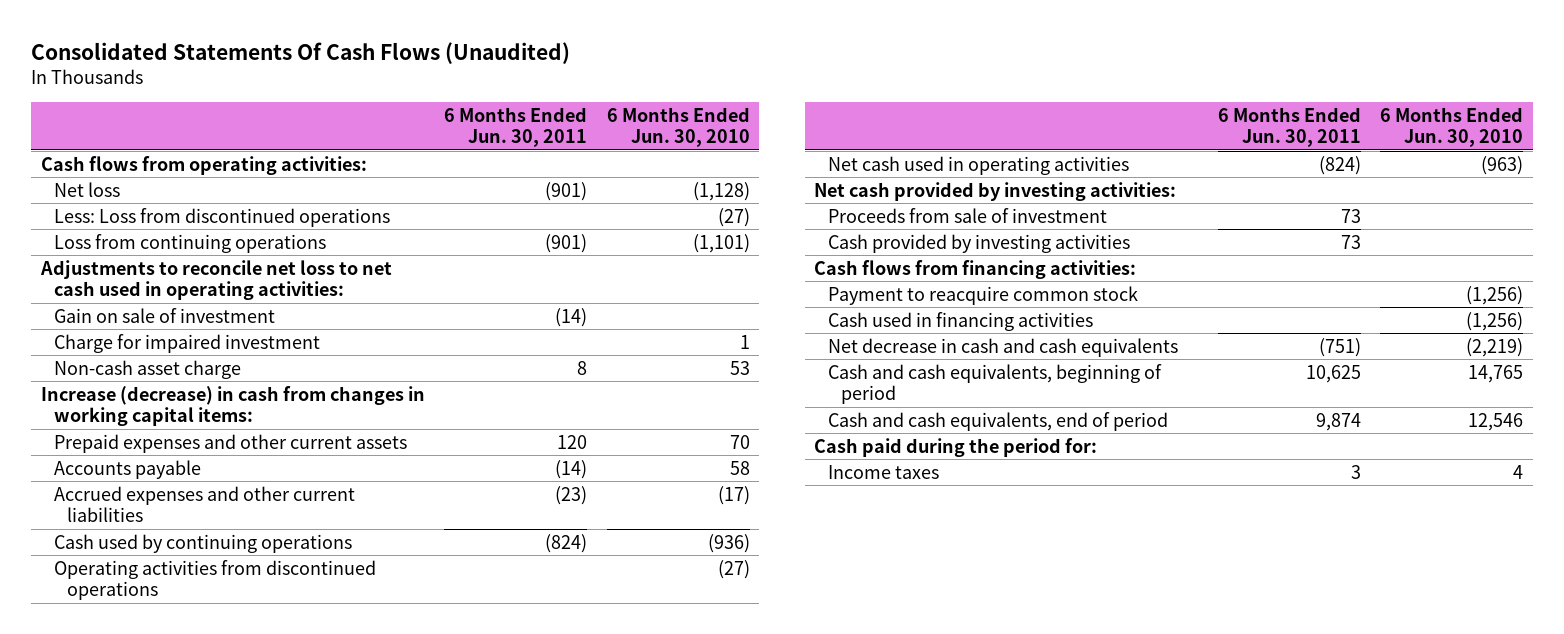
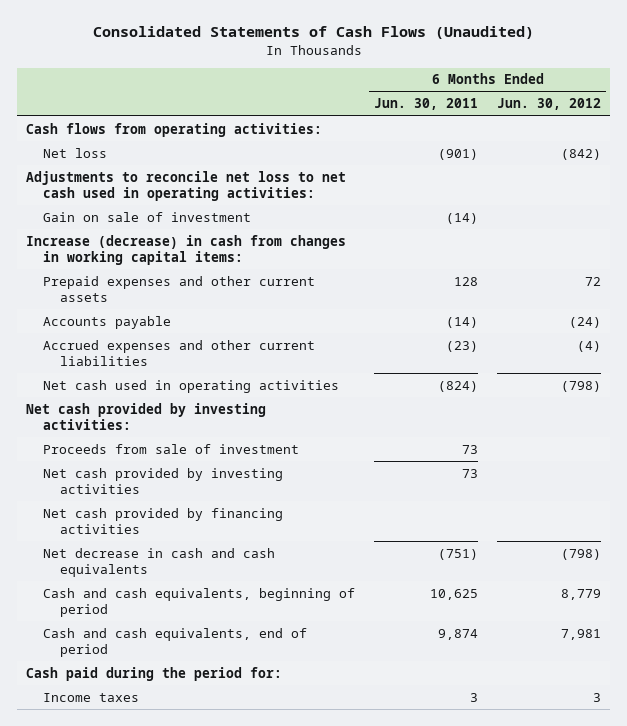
[31,41,571,64] Consolidated Statements Of Cash Flows (Unaudited) -> [92,26,534,40] Consolidated Statements of Cash Flows (Unaudited)
[606,107,750,148] 6 Months Ended Jun. 30, 2010 -> none
none -> [496,98,601,111] Jun. 30, 2012
[54,207,391,227] Less: Loss from discontinued operations -> none
[54,233,327,253] Loss from continuing operations -> none
[54,333,321,353] Charge for impaired investment -> none
[54,359,242,379] Non-cash asset charge -> none
[557,434,588,449] 120 -> [454,276,479,286] 128
[54,533,353,553] Cash used by continuing operations -> none
[54,559,377,600] Operating activities from discontinued operations -> none
[814,259,1137,279] Cash flows from financing activities: -> none
[827,285,1138,305] Payment to reacquire common stock -> none
[827,233,1130,253] Cash provided by investing activities -> [43,467,284,494] Net cash provided by investing activities
[827,311,1093,331] Cash used in financing activities -> [43,507,284,534] Net cash provided by financing activities

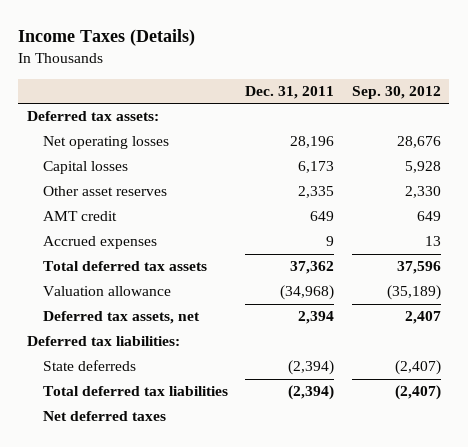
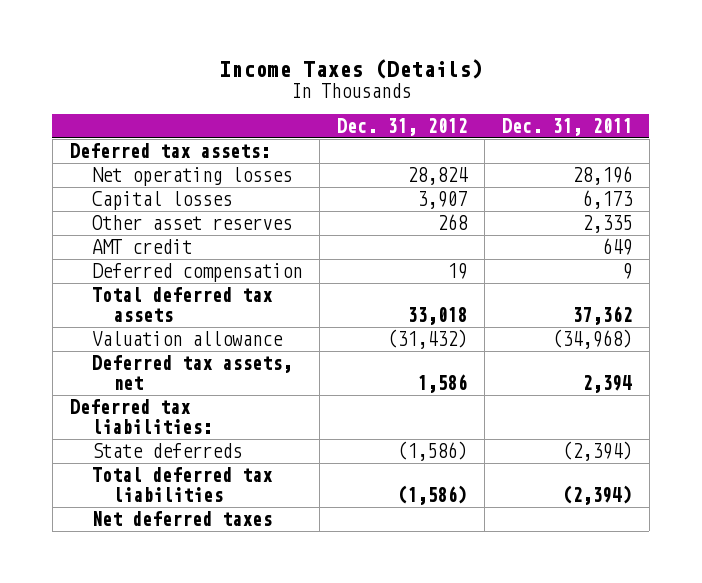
[351,86,441,100] Sep. 30, 2012 -> none
none -> [336,117,467,136] Dec. 31, 2012
[42,236,157,250] Accrued expenses -> none
none -> [91,263,302,283] Deferred compensation

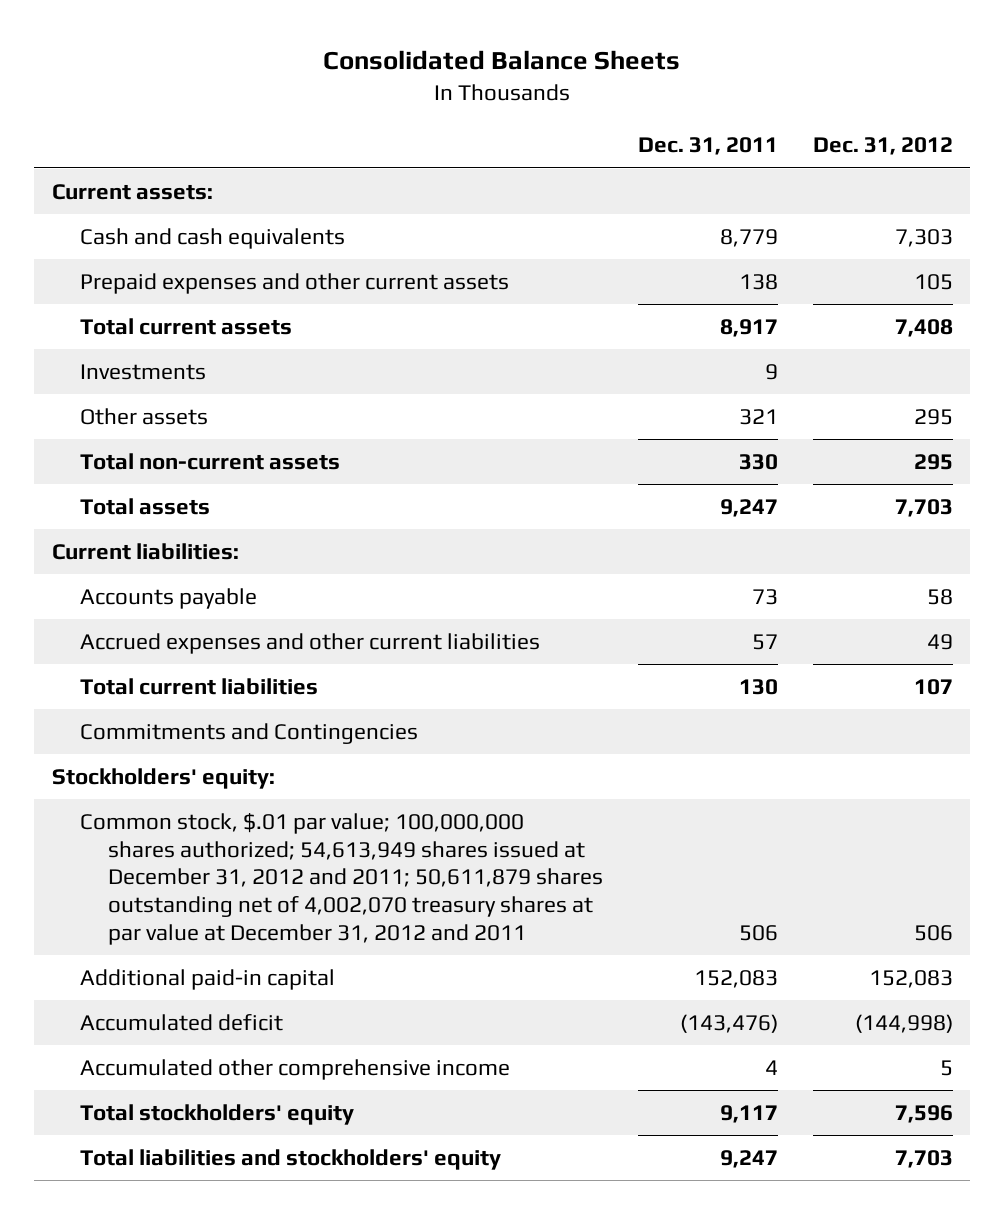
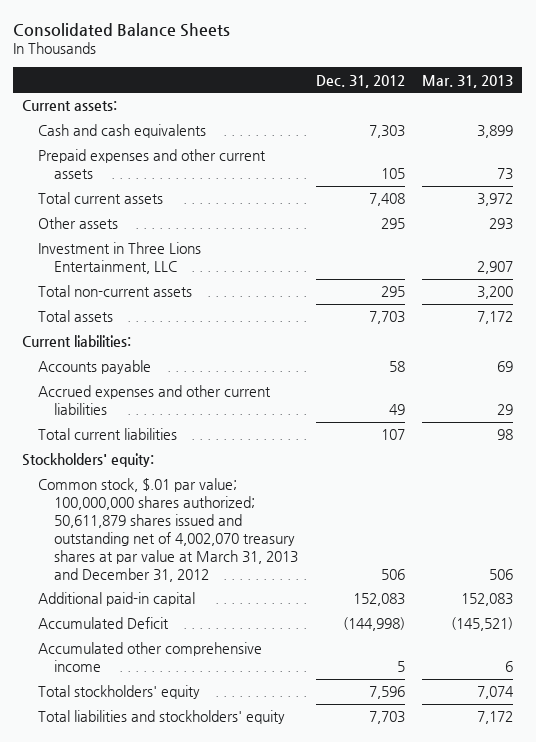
[638,137,779,156] Dec. 31, 2011 -> none
none -> [422,74,514,88] Mar. 31, 2013
[80,364,207,381] Investments -> none
none -> [38,242,202,275] Investment in Three Lions Entertainment, LLC
[80,723,419,745] Commitments and Contingencies -> none
[80,813,604,945] Common stock, $.01 par value; 100,000,000 shares authorized; 54,613,949 shares issued at December 31, 2012 and 2011; 50,611,879 shares outstanding net of 4,002,070 treasury shares at par value at December 31, 2012 and 2011 -> [38,478,299,582] Common stock, $.01 par value; 100,000,000 shares authorized; 50,611,879 shares issued and outstanding net of 4,002,070 treasury shares at par value at March 31, 2013 and December 31, 2012
[80,1014,284,1032] Accumulated deficit -> [38,617,170,630] Accumulated Deficit

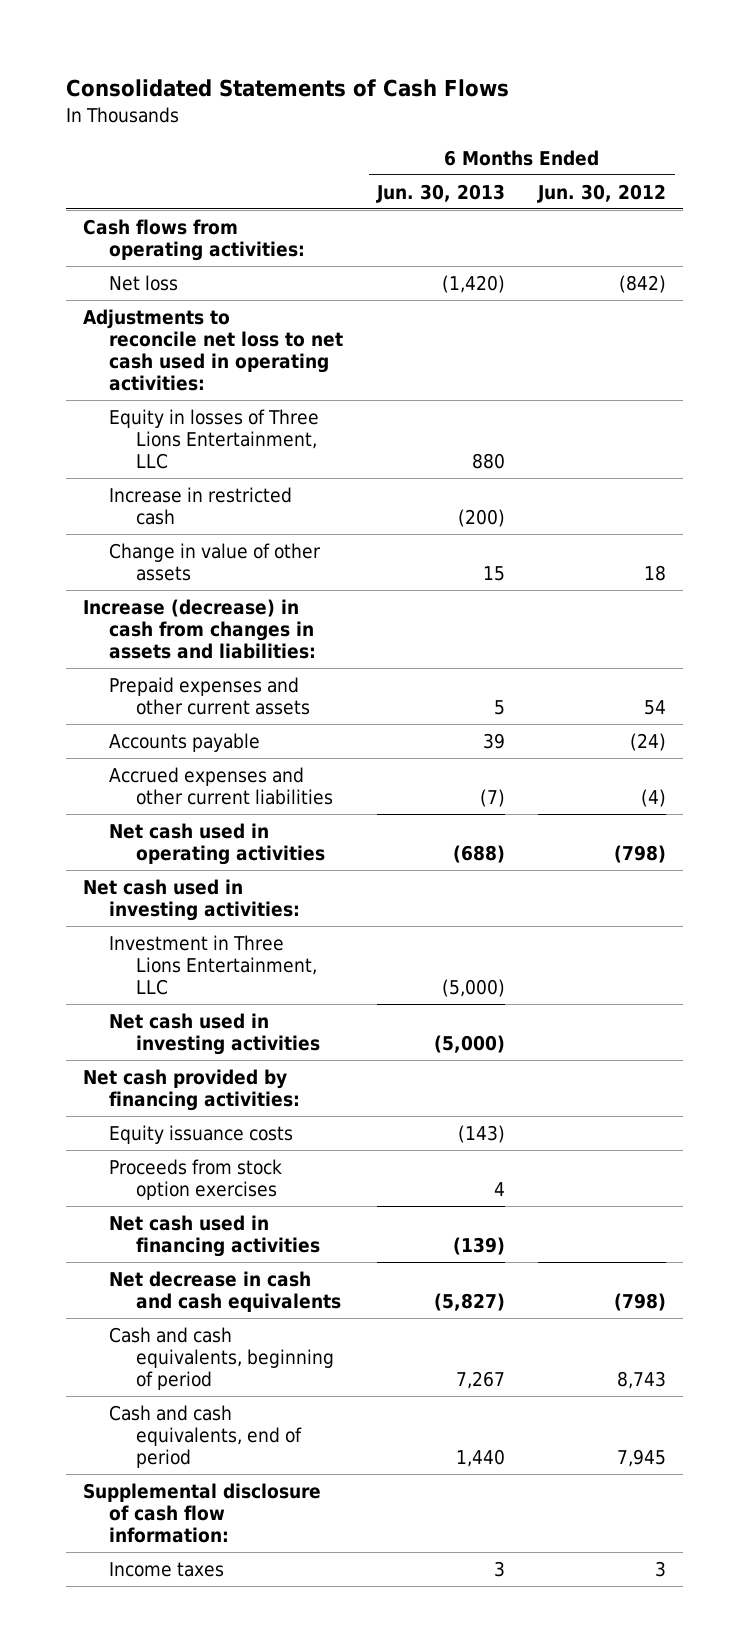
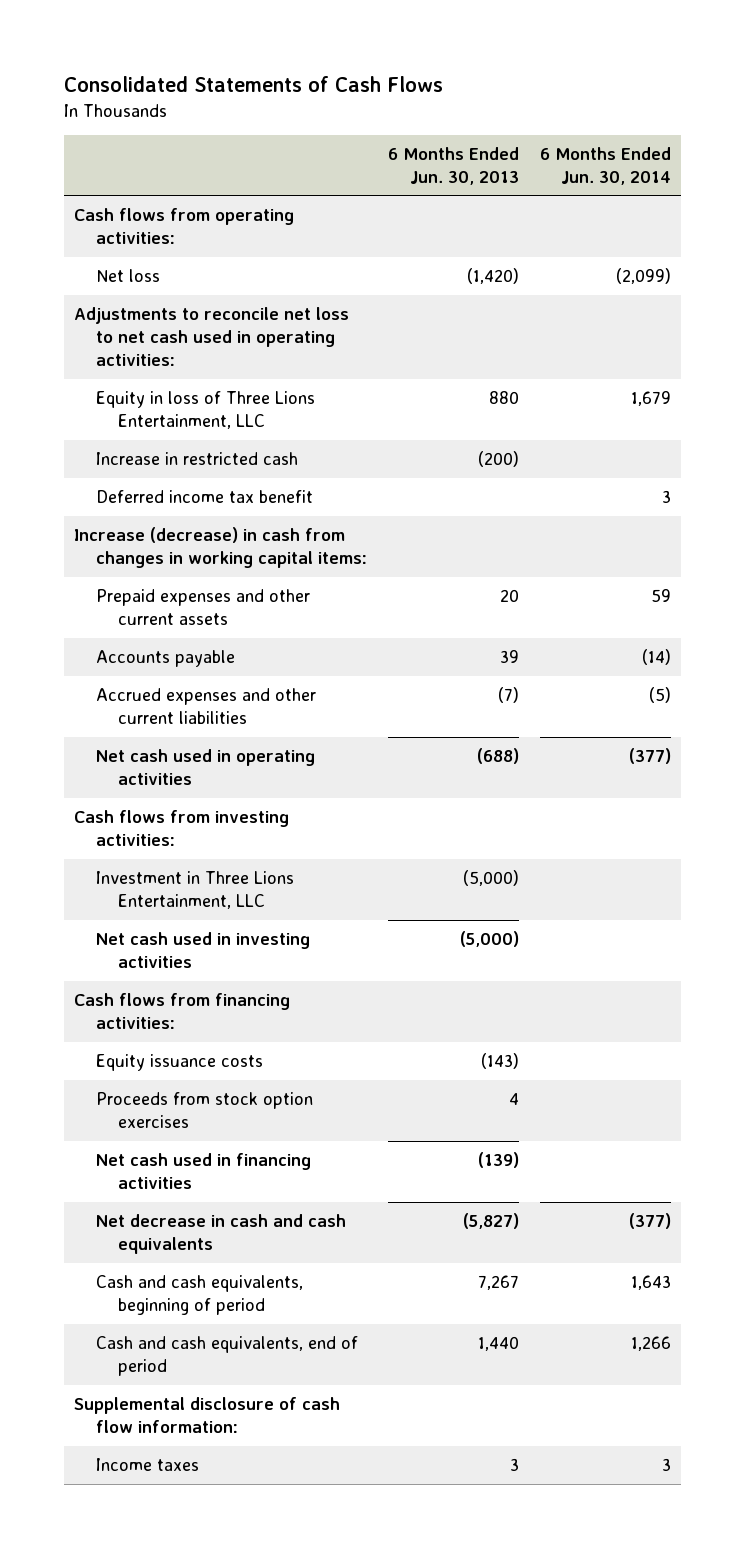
[537,183,667,203] Jun. 30, 2012 -> none
none -> [539,146,671,185] 6 Months Ended Jun. 30, 2014
[109,408,320,469] Equity in losses of Three Lions Entertainment, LLC -> [96,390,316,429] Equity in loss of Three Lions Entertainment, LLC
[109,542,322,581] Change in value of other assets -> none
none -> [96,489,314,503] Deferred income tax benefit
[83,598,317,659] Increase (decrease) in cash from changes in assets and liabilities: -> [74,526,368,568] Increase (decrease) in cash from changes in working capital items:
[493,699,505,715] 5 -> [500,588,520,602] 20
[83,878,301,921] Net cash used in investing activities: -> none
none -> [74,809,290,846] Cash flows from investing activities:
[83,1068,301,1111] Net cash provided by financing activities: -> [74,992,291,1029] Cash flows from financing activities:

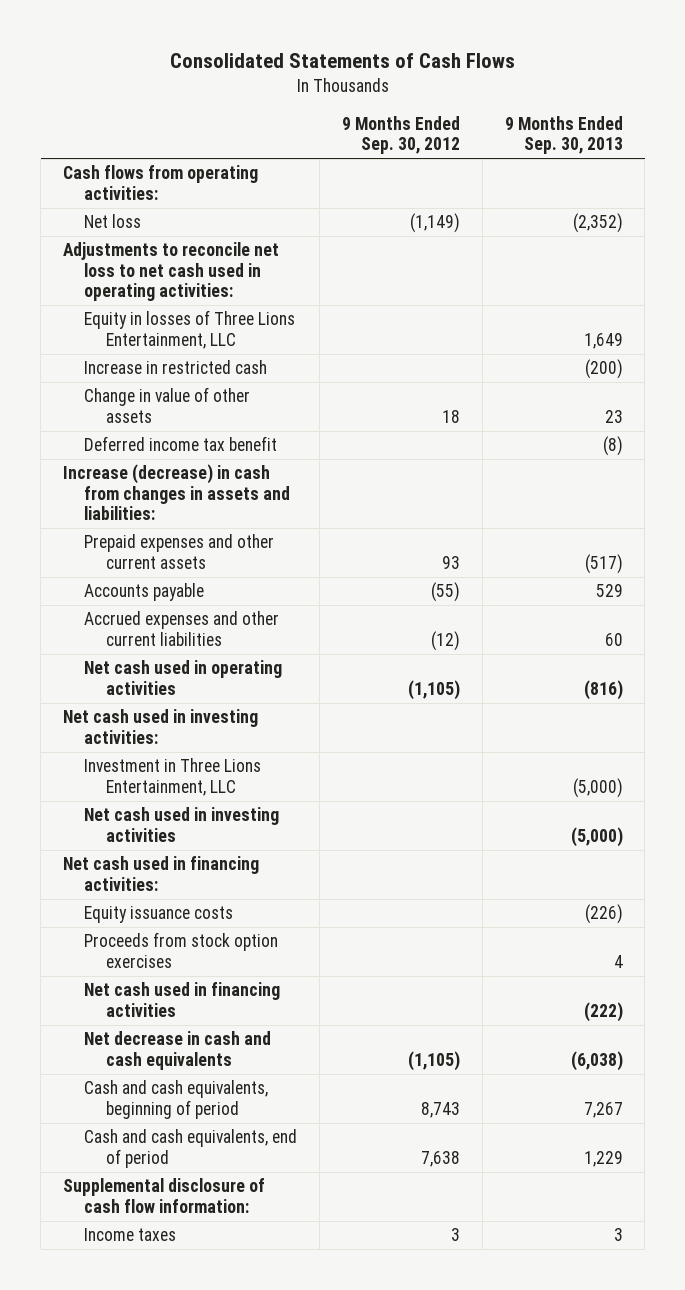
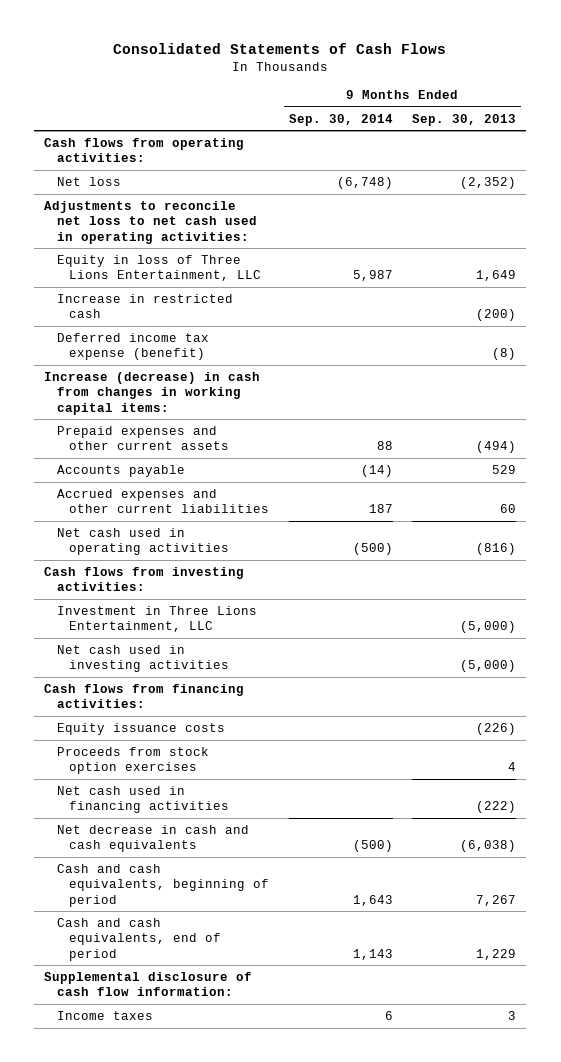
[341,115,460,155] 9 Months Ended Sep. 30, 2012 -> none
none -> [288,113,393,126] Sep. 30, 2014
[84,310,296,349] Equity in losses of Three Lions Entertainment, LLC -> [56,254,261,282] Equity in loss of Three Lions Entertainment, LLC
[84,387,251,423] Change in value of other assets -> none
[84,436,278,452] Deferred income tax benefit -> [56,332,209,361] Deferred income tax expense (benefit)
[62,464,291,521] Increase (decrease) in cash from changes in assets and liabilities: -> [44,371,261,415] Increase (decrease) in cash from changes in working capital items:
[584,553,623,574] (517) -> [476,441,517,454] (494)
[62,709,258,744] Net cash used in investing activities: -> none
none -> [44,566,245,592] Cash flows from investing activities:
[62,856,259,891] Net cash used in financing activities: -> [44,683,245,709] Cash flows from financing activities:

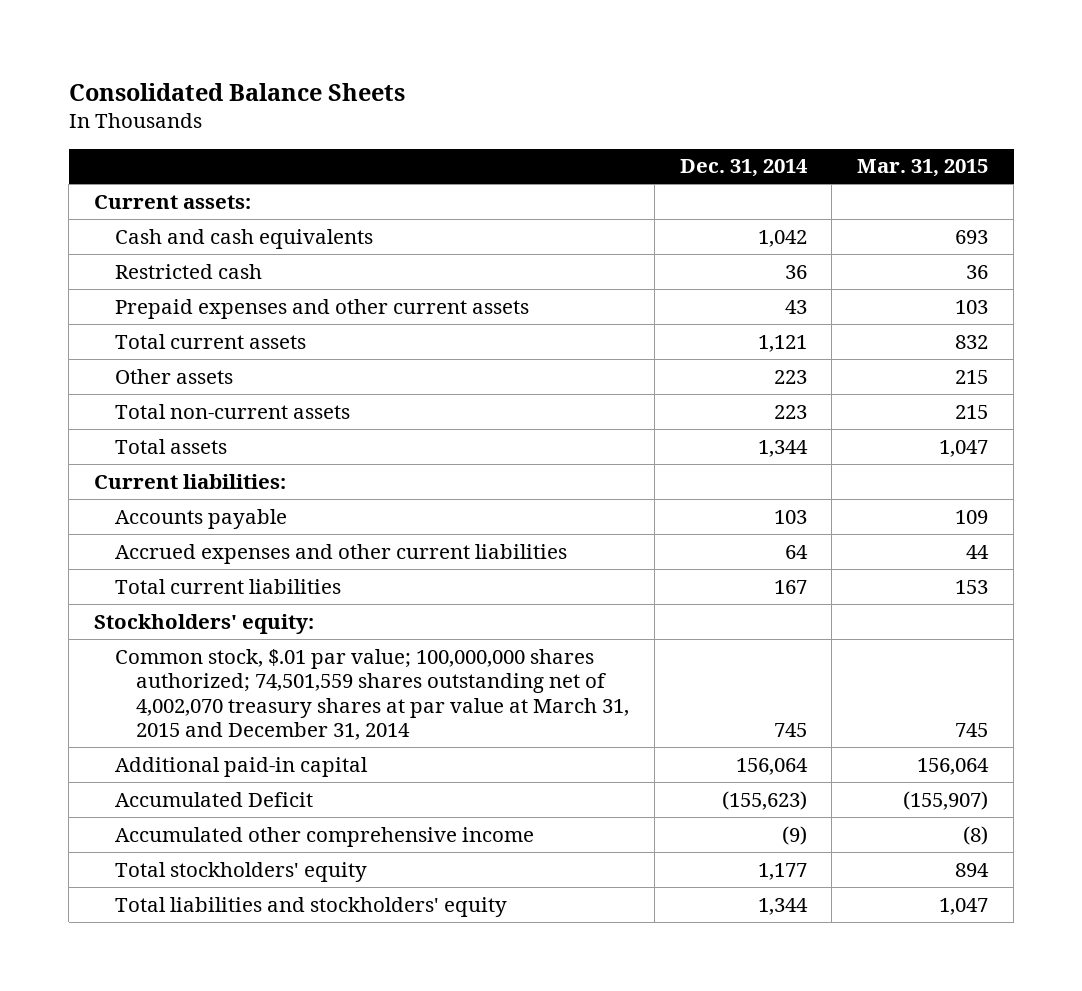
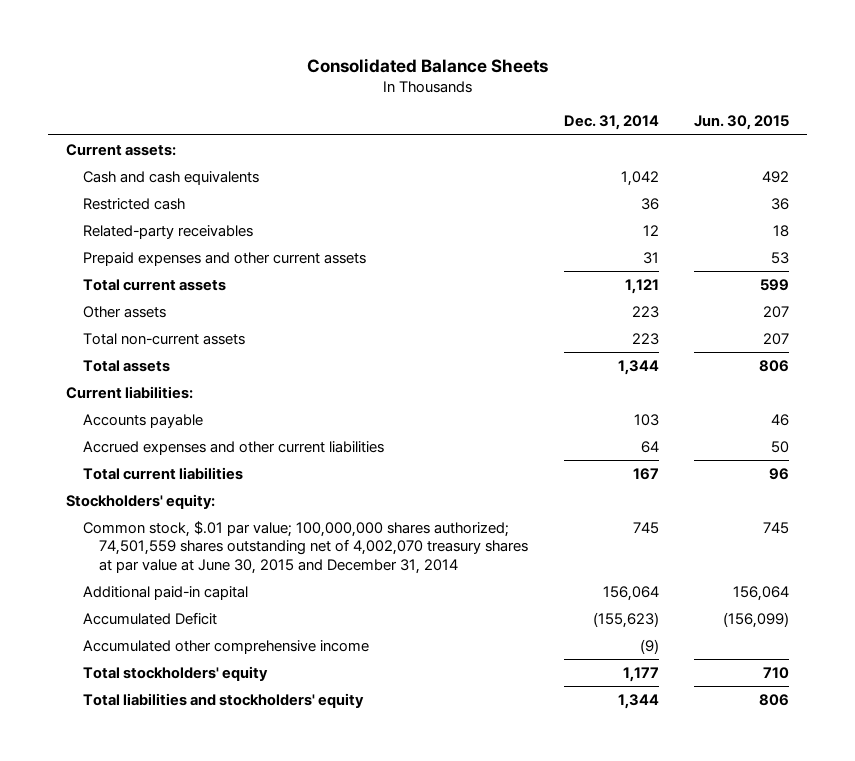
[857,159,989,178] Mar. 31, 2015 -> none
none -> [694,115,790,131] Jun. 30, 2015
none -> [82,224,253,239] Related-party receivables
[784,299,807,314] 43 -> [642,251,659,264] 31
[115,648,629,741] Common stock, $.01 par value; 100,000,000 shares authorized; 74,501,559 shares outstanding net of 4,002,070 treasury shares at par value at March 31, 2015 and December 31, 2014 -> [82,520,529,574] Common stock, $.01 par value; 100,000,000 shares authorized; 74,501,559 shares outstanding net of 4,002,070 treasury shares at par value at June 30, 2015 and December 31, 2014

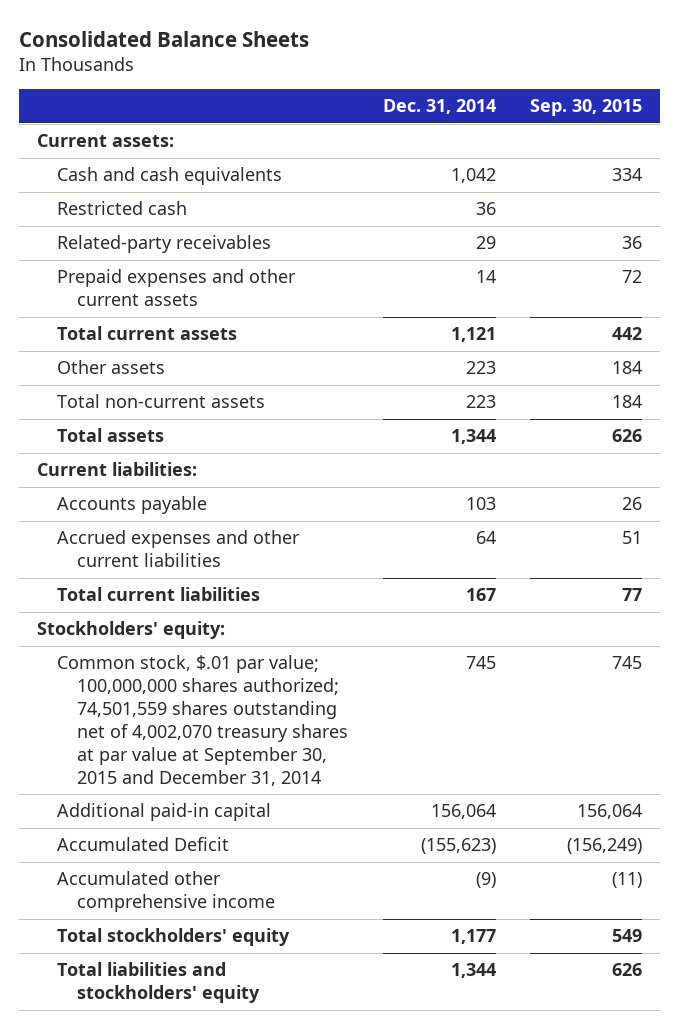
[694,115,790,131] Jun. 30, 2015 -> none
none -> [530,99,643,117] Sep. 30, 2015
[642,224,659,236] 12 -> [475,236,496,250] 29
[642,251,659,264] 31 -> [475,270,496,284] 14
[82,520,529,574] Common stock, $.01 par value; 100,000,000 shares authorized; 74,501,559 shares outstanding net of 4,002,070 treasury shares at par value at June 30, 2015 and December 31, 2014 -> [56,655,348,786] Common stock, $.01 par value; 100,000,000 shares authorized; 74,501,559 shares outstanding net of 4,002,070 treasury shares at par value at September 30, 2015 and December 31, 2014

